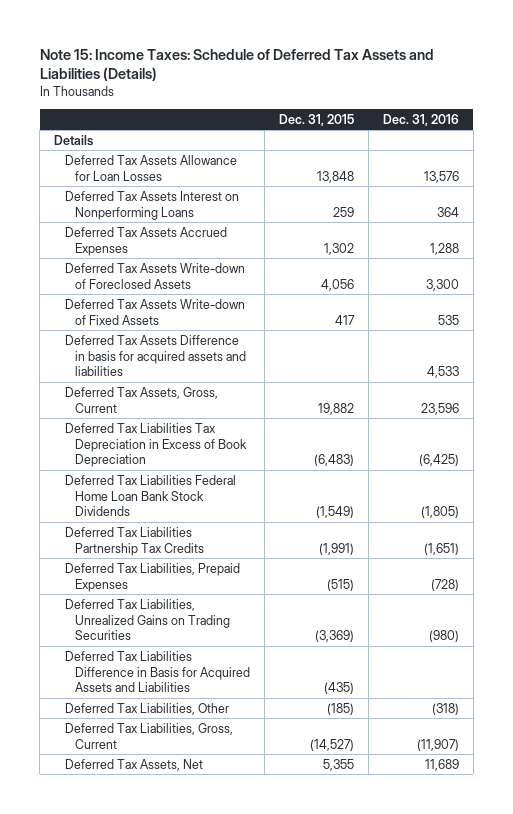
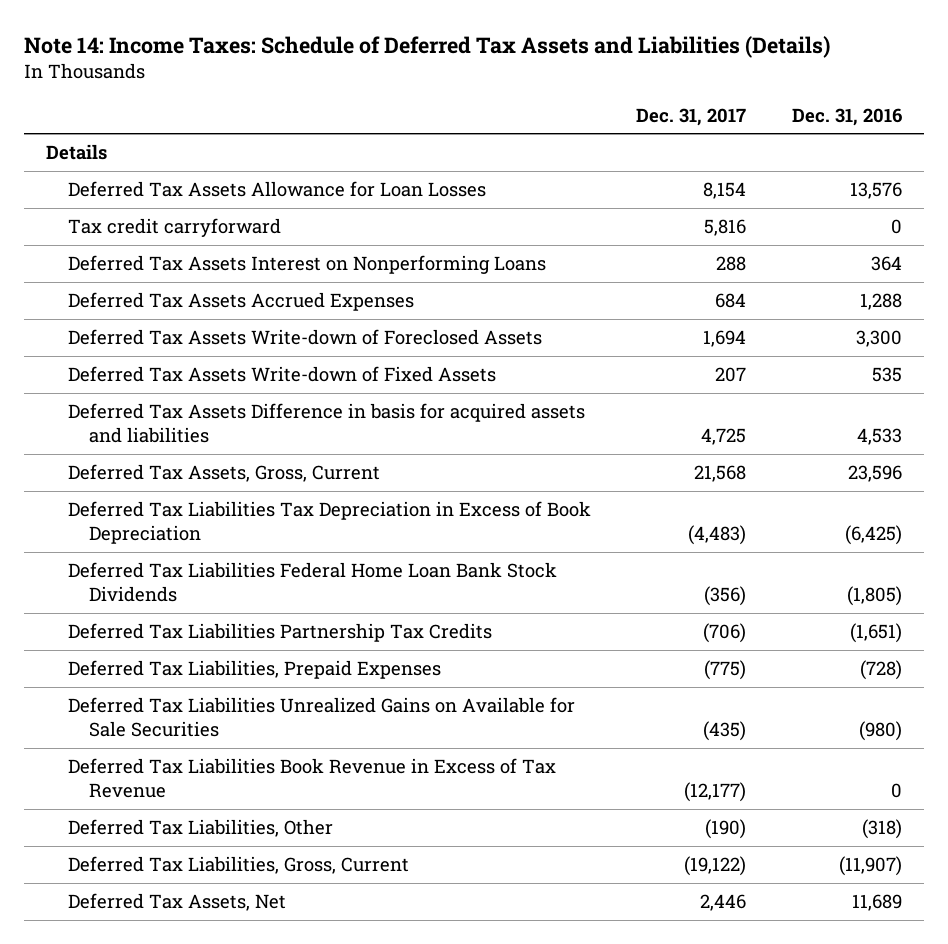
[39,48,434,82] Note 15: Income Taxes: Schedule of Deferred Tax Assets and Liabilities (Details) -> [23,35,830,58] Note 14: Income Taxes: Schedule of Deferred Tax Assets and Liabilities (Details)
[279,113,355,126] Dec. 31, 2015 -> none
none -> [636,107,747,126] Dec. 31, 2017
none -> [67,218,281,238] Tax credit carryforward
[64,650,251,693] Deferred Tax Liabilities Difference in Basis for Acquired Assets and Liabilities -> none
[64,598,231,641] Deferred Tax Liabilities, Unrealized Gains on Trading Securities -> [67,697,575,738] Deferred Tax Liabilities Unrealized Gains on Available for Sale Securities
none -> [67,758,556,799] Deferred Tax Liabilities Book Revenue in Excess of Tax Revenue

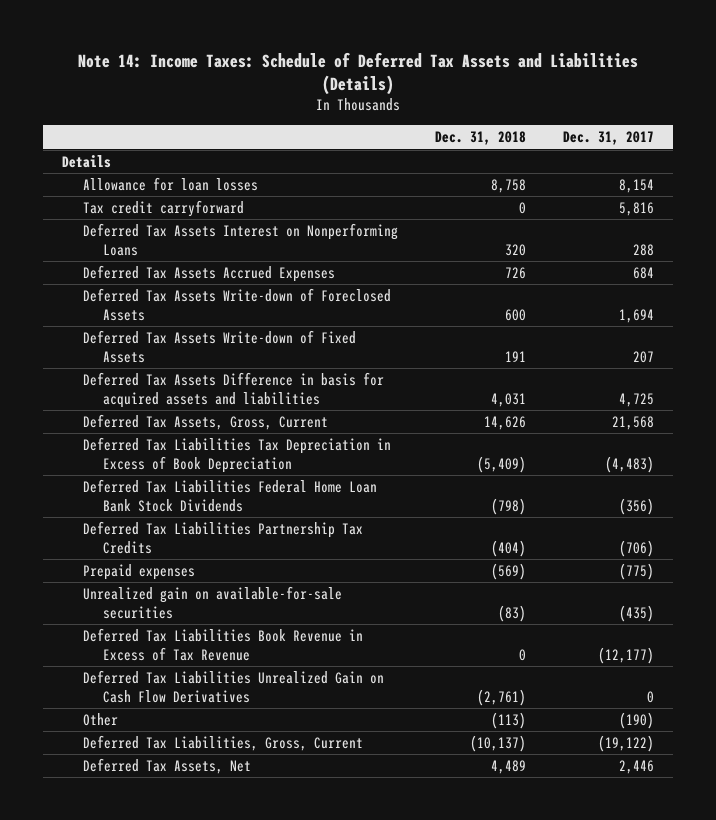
[791,107,902,126] Dec. 31, 2016 -> none
none -> [434,131,526,146] Dec. 31, 2018
[67,181,486,198] Deferred Tax Assets Allowance for Loan Losses -> [82,176,258,191] Allowance for loan losses
[67,660,441,680] Deferred Tax Liabilities, Prepaid Expenses -> [82,563,195,580] Prepaid expenses
[67,697,575,738] Deferred Tax Liabilities Unrealized Gains on Available for Sale Securities -> [82,585,342,620] Unrealized gain on available-for-sale securities
none -> [82,669,384,704] Deferred Tax Liabilities Unrealized Gain on Cash Flow Derivatives
[67,819,333,838] Deferred Tax Liabilities, Other -> [82,712,118,726] Other

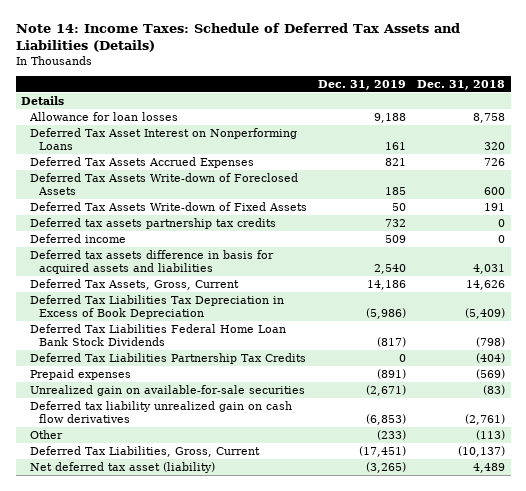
[562,131,654,146] Dec. 31, 2017 -> none
none -> [317,79,406,90] Dec. 31, 2019
[82,199,244,217] Tax credit carryforward -> none
[82,222,398,257] Deferred Tax Assets Interest on Nonperforming Loans -> [29,127,297,150] Deferred Tax Asset Interest on Nonperforming Loans
none -> [29,217,276,229] Deferred tax assets partnership tax credits
none -> [29,233,126,243] Deferred income
[82,371,384,409] Deferred Tax Assets Difference in basis for acquired assets and liabilities -> [29,249,274,274] Deferred tax assets difference in basis for acquired assets and liabilities
[82,627,363,662] Deferred Tax Liabilities Book Revenue in Excess of Tax Revenue -> none
[82,669,384,704] Deferred Tax Liabilities Unrealized Gain on Cash Flow Derivatives -> [29,400,292,423] Deferred tax liability unrealized gain on cash flow derivatives
[82,757,251,774] Deferred Tax Assets, Net -> [29,461,215,473] Net deferred tax asset (liability)

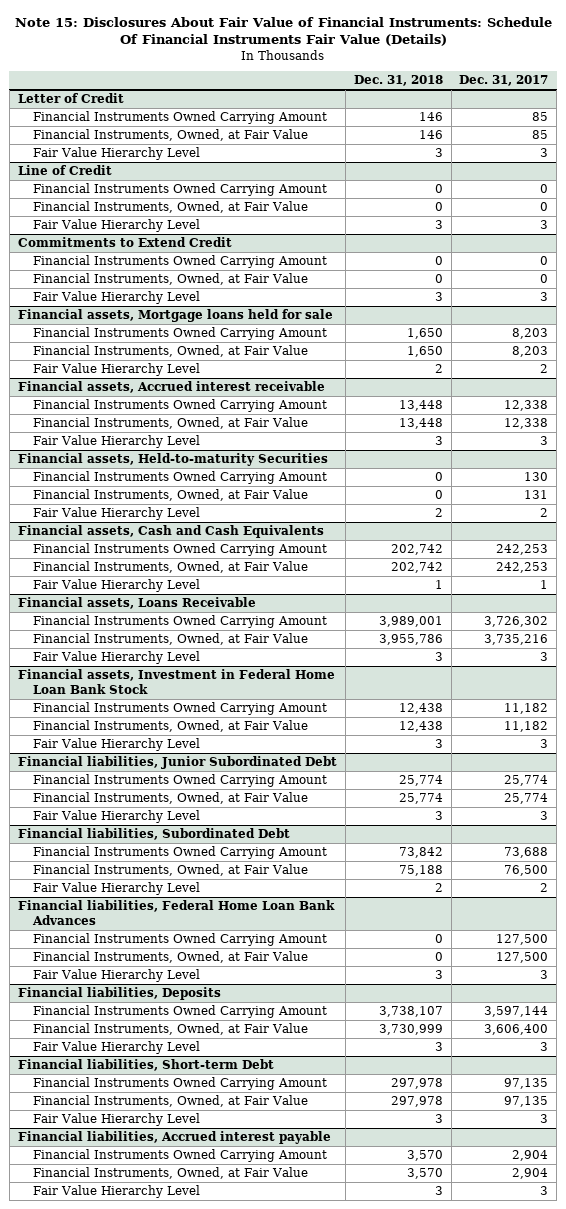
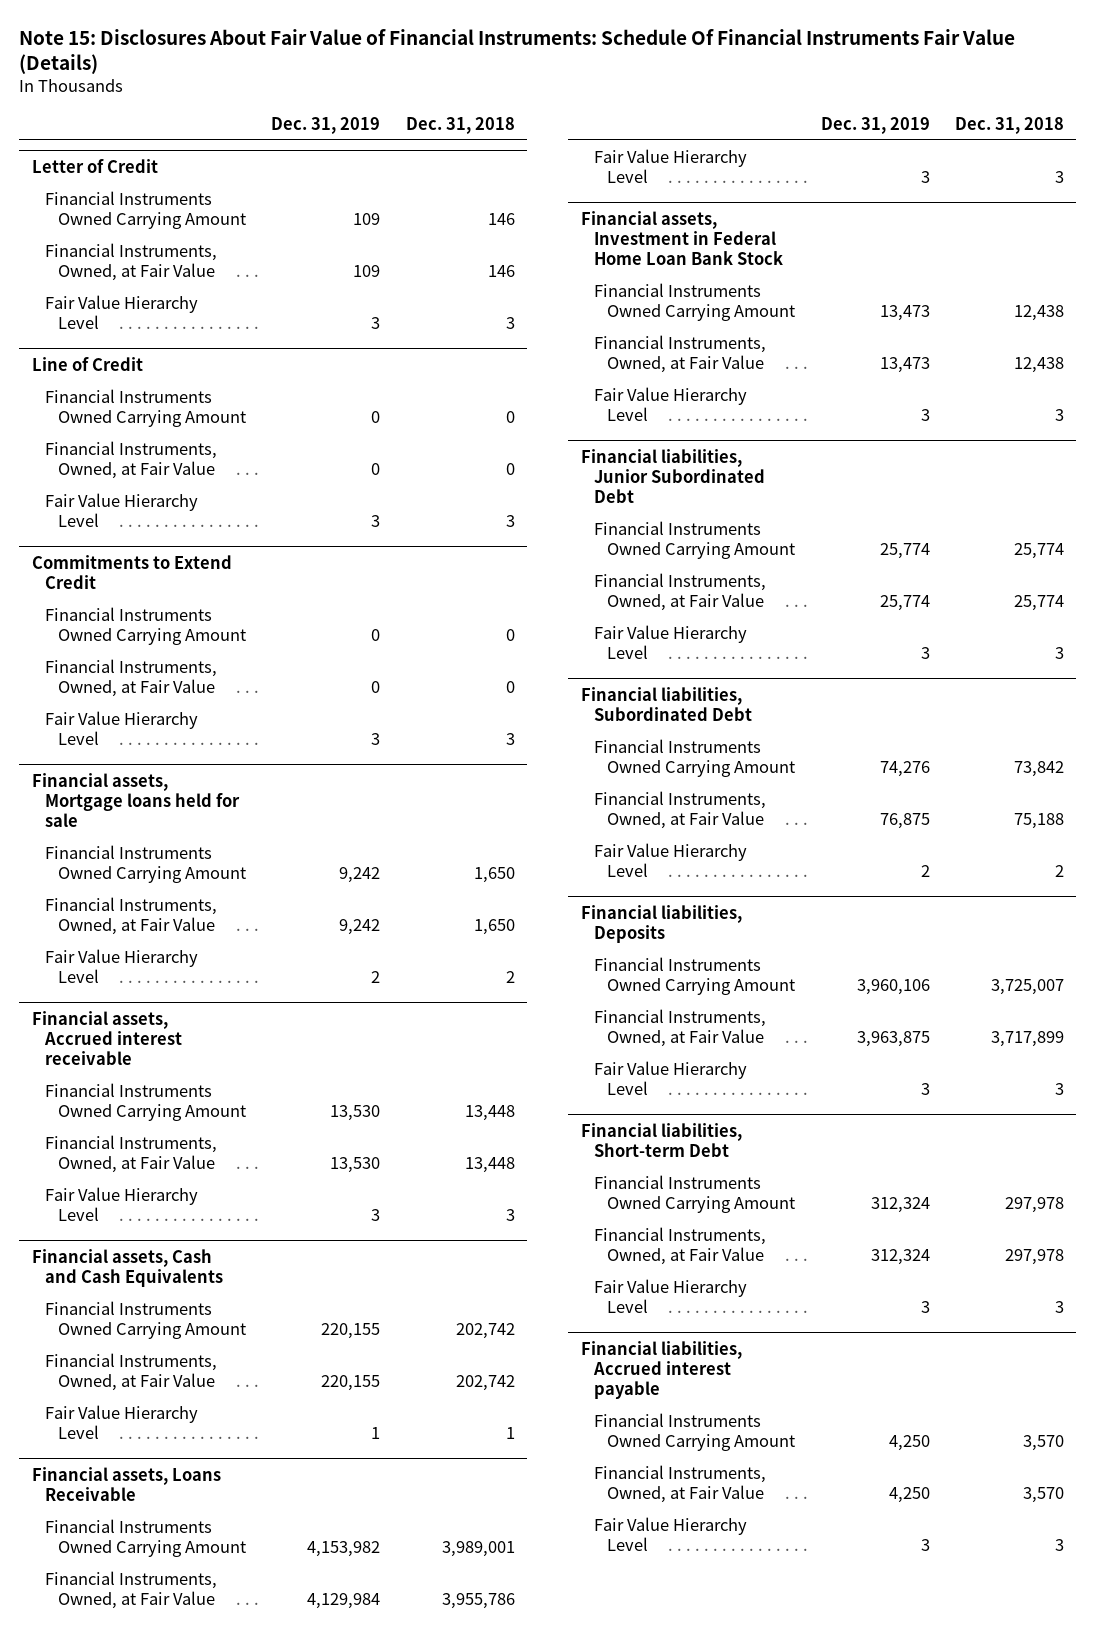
[459,75,549,87] Dec. 31, 2017 -> none
none -> [271,117,381,135] Dec. 31, 2019
[17,453,328,467] Financial assets, Held-to-maturity Securities -> none
[33,471,328,485] Financial Instruments Owned Carrying Amount -> none
[33,489,309,502] Financial Instruments, Owned, at Fair Value -> none
[33,507,201,521] Fair Value Hierarchy Level -> none
[17,900,335,925] Financial liabilities, Federal Home Loan Bank Advances -> none
[33,933,328,947] Financial Instruments Owned Carrying Amount -> none
[33,951,309,964] Financial Instruments, Owned, at Fair Value -> none
[33,969,201,983] Fair Value Hierarchy Level -> none
[378,1006,443,1018] 3,738,107 -> [990,978,1064,995] 3,725,007
[378,1024,443,1036] 3,730,999 -> [990,1030,1064,1047] 3,717,899

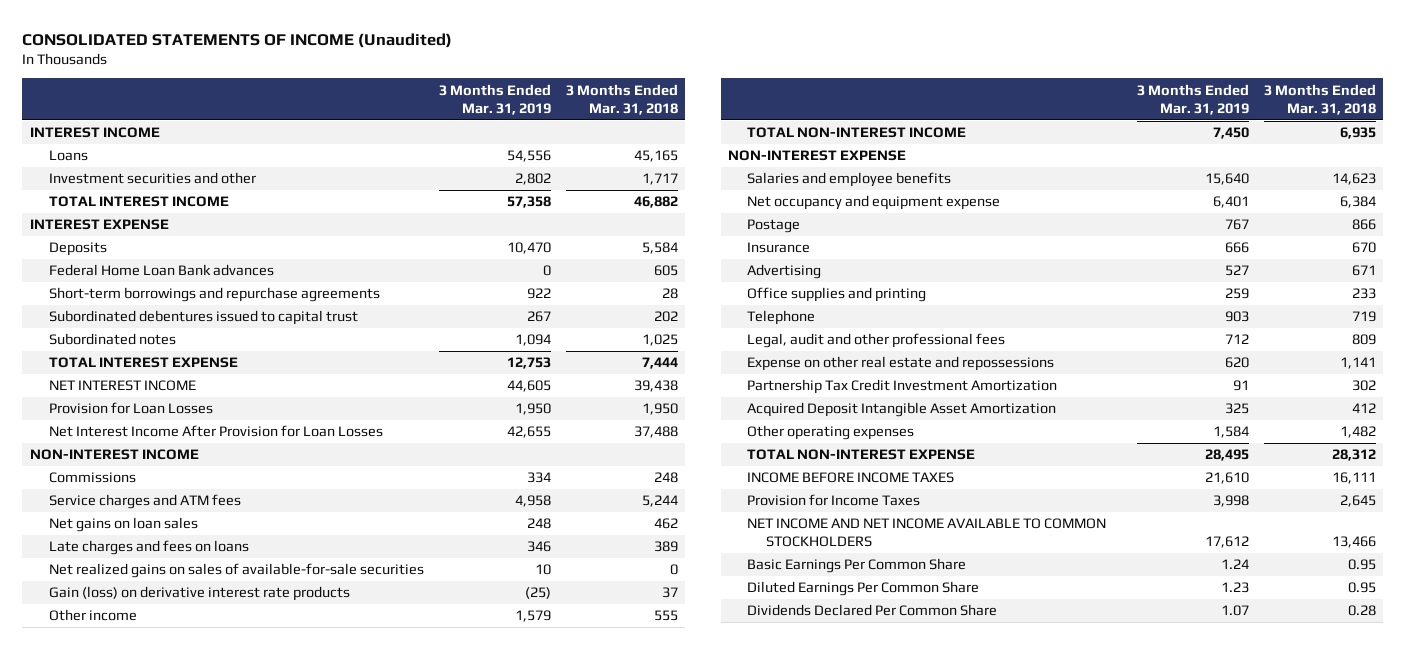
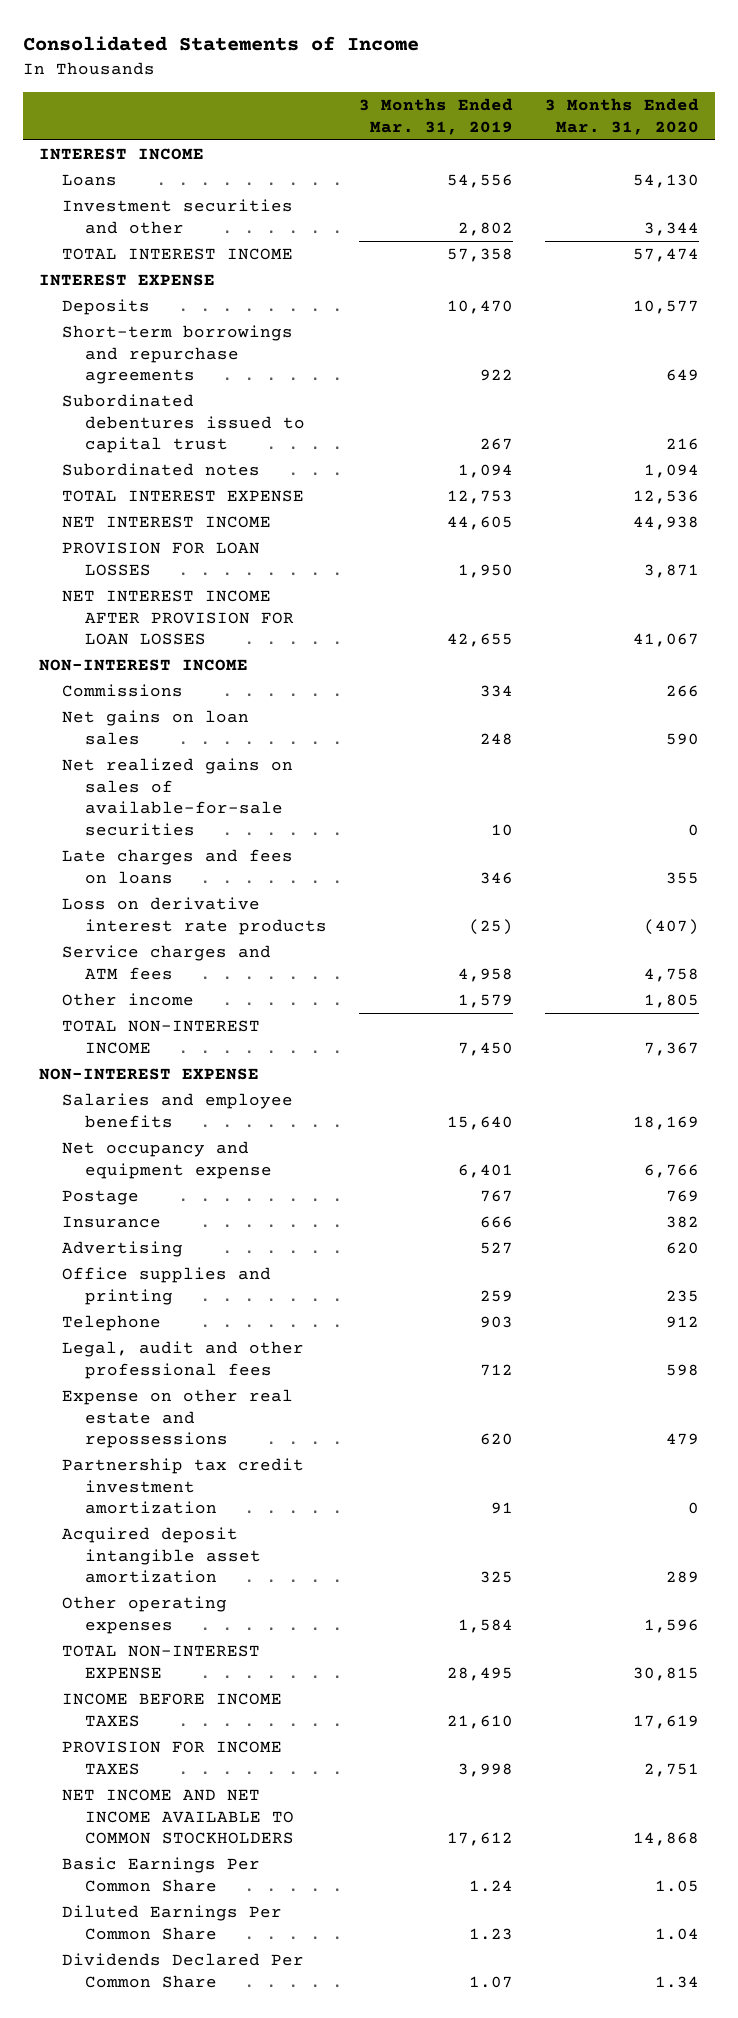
[22,32,453,48] CONSOLIDATED STATEMENTS OF INCOME (Unaudited) -> [22,36,419,52] Consolidated Statements of Income
[565,83,678,115] 3 Months Ended Mar. 31, 2018 -> none
none -> [545,98,700,135] 3 Months Ended Mar. 31, 2020
[48,264,274,277] Federal Home Loan Bank advances -> none
[48,402,213,415] Provision for Loan Losses -> [62,542,261,576] PROVISION FOR LOAN LOSSES
[48,425,383,438] Net Interest Income After Provision for Loan Losses -> [62,590,295,646] NET INTEREST INCOME AFTER PROVISION FOR LOAN LOSSES
[48,540,249,556] Late charges and fees on loans -> [62,849,294,884] Late charges and fees on loans
[48,586,350,602] Gain (loss) on derivative interest rate products -> [62,897,328,935] Loss on derivative interest rate products
[48,494,241,510] Service charges and ATM fees -> [62,945,272,980] Service charges and ATM fees
[747,379,1058,395] Partnership Tax Credit Investment Amortization -> [62,1458,305,1515] Partnership tax credit investment amortization
[747,402,1057,418] Acquired Deposit Intangible Asset Amortization -> [62,1527,262,1584] Acquired deposit intangible asset amortization
[747,494,921,507] Provision for Income Taxes -> [62,1741,283,1775] PROVISION FOR INCOME TAXES

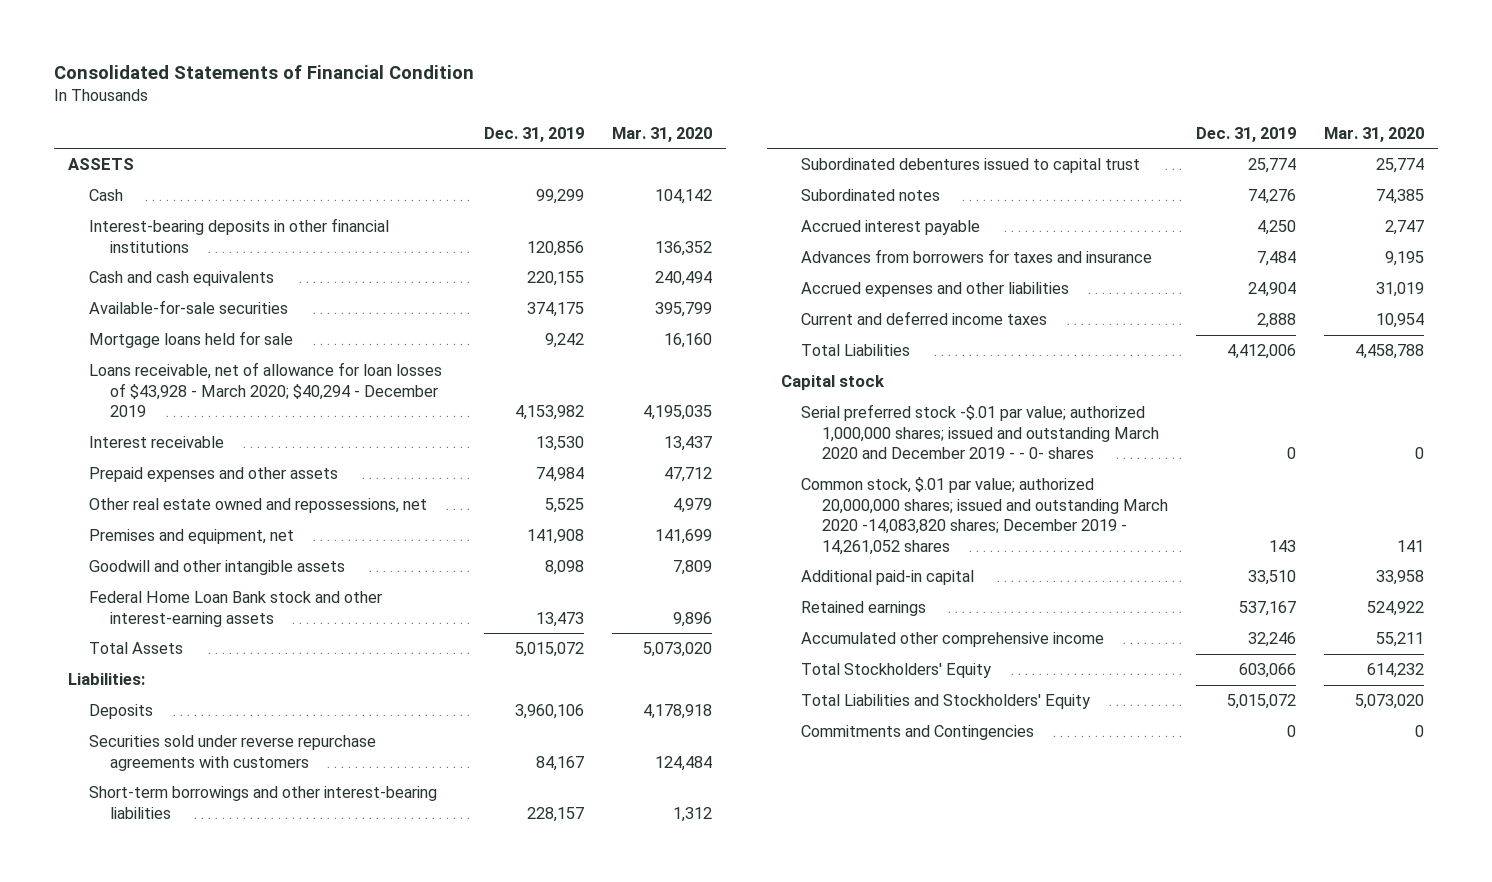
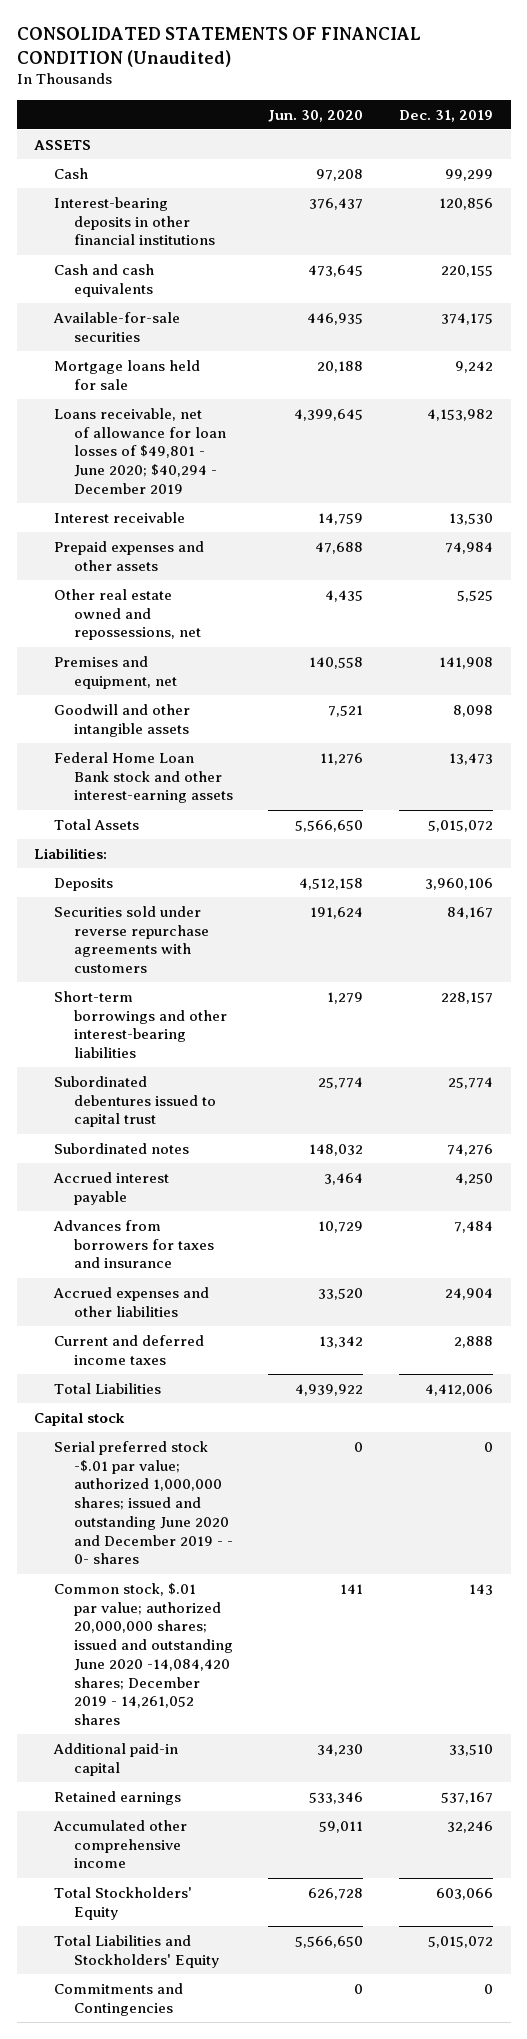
[53,65,474,80] Consolidated Statements of Financial Condition -> [16,27,421,67] CONSOLIDATED STATEMENTS OF FINANCIAL CONDITION (Unaudited)
[611,126,712,142] Mar. 31, 2020 -> none
none -> [268,109,364,122] Jun. 30, 2020
[88,362,442,418] Loans receivable, net of allowance for loan losses of $43,928 - March 2020; $40,294 - December 2019 -> [53,407,226,494] Loans receivable, net of allowance for loan losses of $49,801 - June 2020; $40,294 - December 2019
[801,404,1160,460] Serial preferred stock -$.01 par value; authorized 1,000,000 shares; issued and outstanding March 2020 and December 2019 - - 0- shares -> [53,1440,233,1565] Serial preferred stock -$.01 par value; authorized 1,000,000 shares; issued and outstanding June 2020 and December 2019 - - 0- shares
[801,477,1169,555] Common stock, $.01 par value; authorized 20,000,000 shares; issued and outstanding March 2020 -14,083,820 shares; December 2019 - 14,261,052 shares -> [53,1582,233,1726] Common stock, $.01 par value; authorized 20,000,000 shares; issued and outstanding June 2020 -14,084,420 shares; December 2019 - 14,261,052 shares

